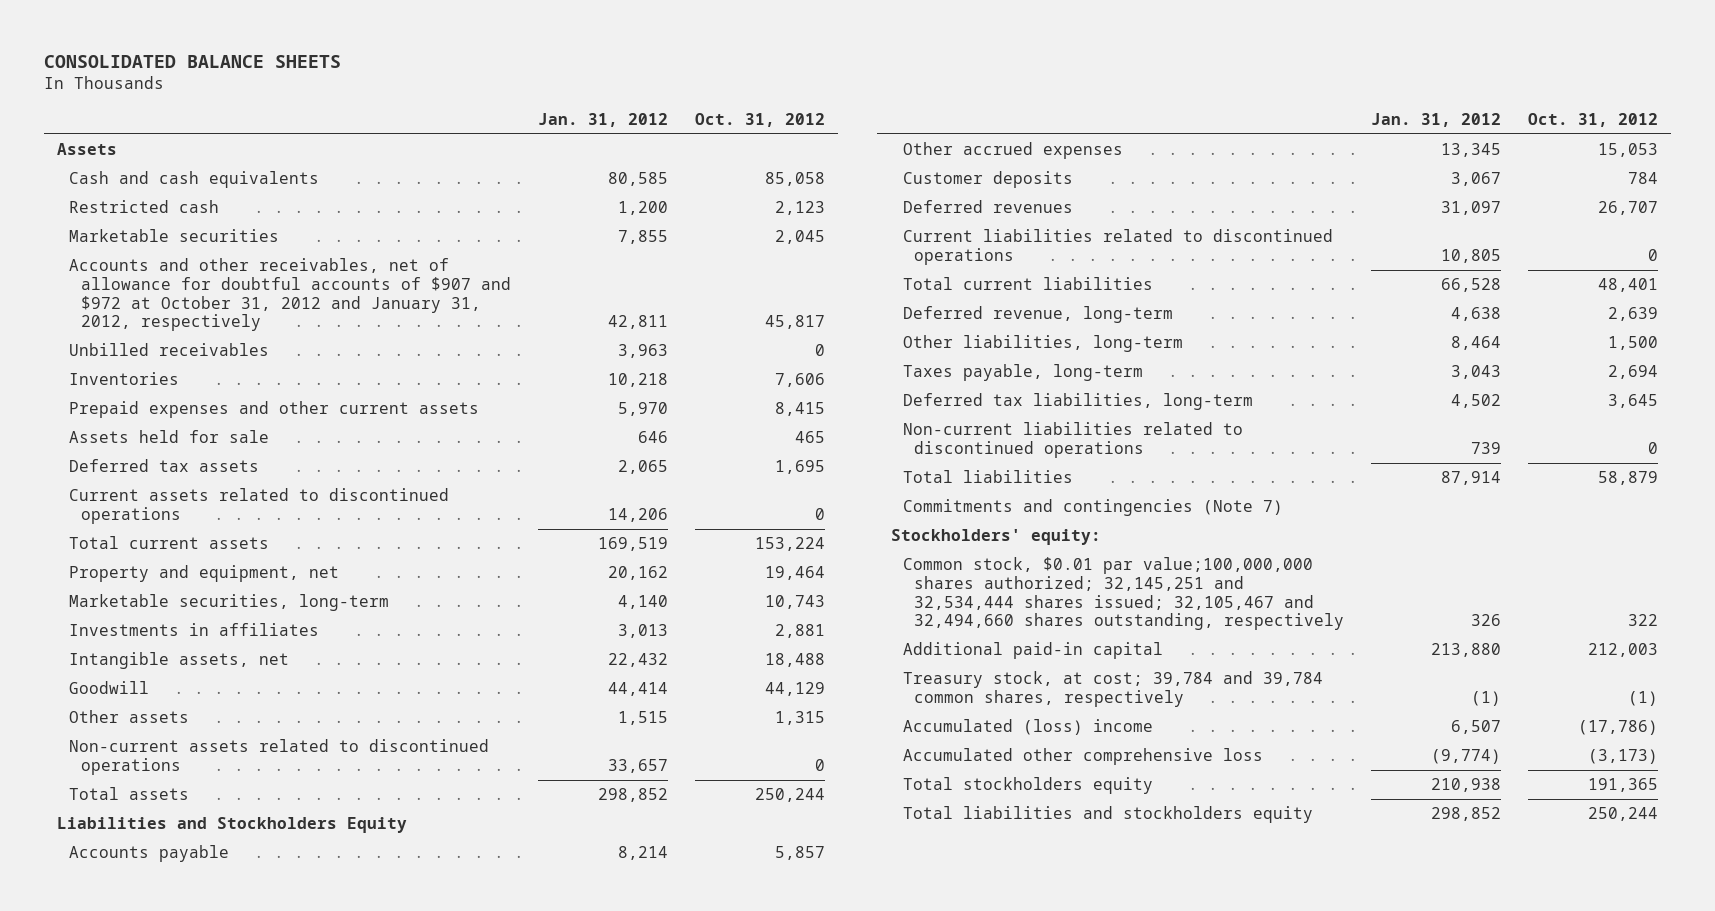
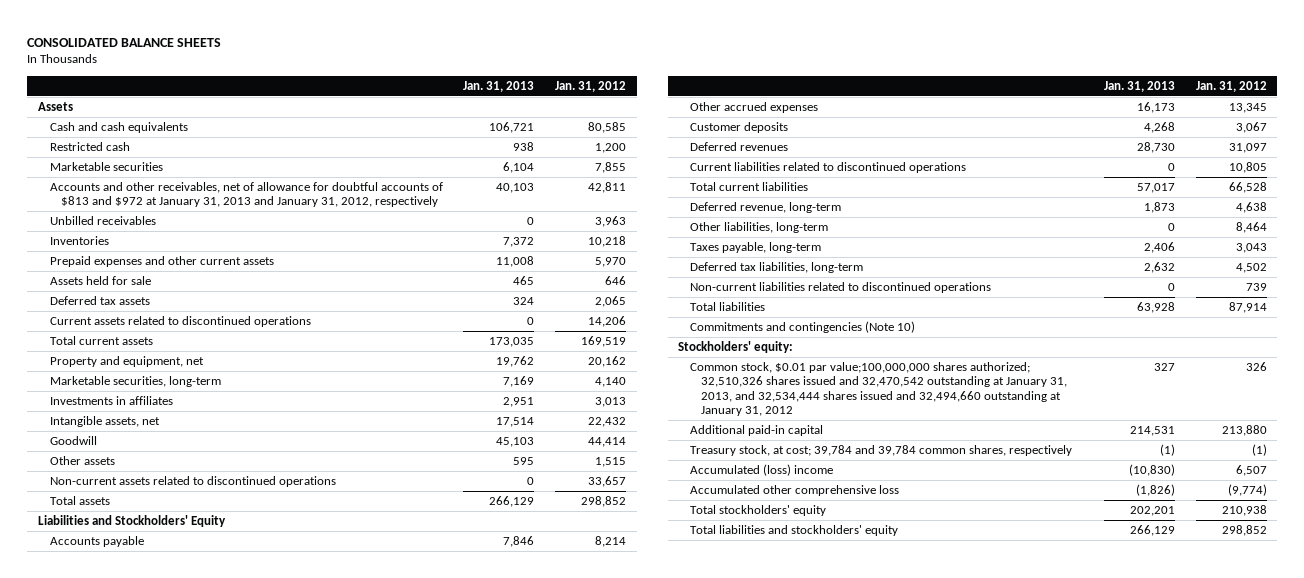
[694,113,825,128] Oct. 31, 2012 -> none
none -> [463,80,535,92] Jan. 31, 2013
[69,258,511,332] Accounts and other receivables, net of allowance for doubtful accounts of $907 and $972 at October 31, 2012 and January 31, 2012, respectively -> [49,182,443,208] Accounts and other receivables, net of allowance for doubtful accounts of $813 and $972 at January 31, 2013 and January 31, 2012, respectively
[57,817,408,834] Liabilities and Stockholders Equity -> [37,515,226,528] Liabilities and Stockholders' Equity
[902,499,1283,517] Commitments and contingencies (Note 7) -> [689,321,915,334] Commitments and contingencies (Note 10)
[902,557,1345,631] Common stock, $0.01 par value;100,000,000 shares authorized; 32,145,251 and 32,534,444 shares issued; 32,105,467 and 32,494,660 shares outstanding, respectively -> [689,362,1068,416] Common stock, $0.01 par value;100,000,000 shares authorized; 32,510,326 shares issued and 32,470,542 outstanding at January 31, 2013, and 32,534,444 shares issued and 32,494,660 outstanding at January 31, 2012
[902,777,1153,795] Total stockholders equity -> [689,505,826,517] Total stockholders' equity
[902,806,1313,824] Total liabilities and stockholders equity -> [689,525,898,537] Total liabilities and stockholders' equity

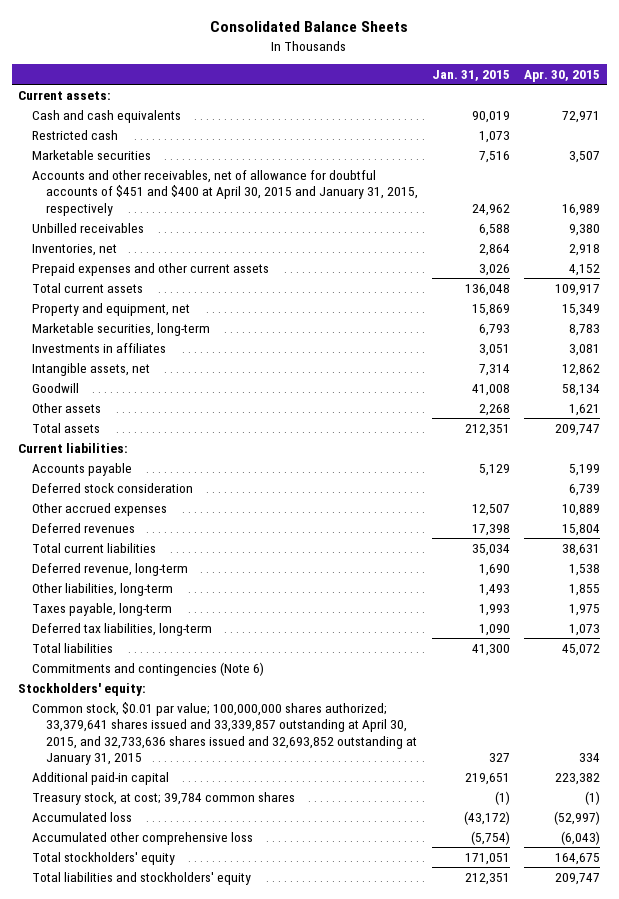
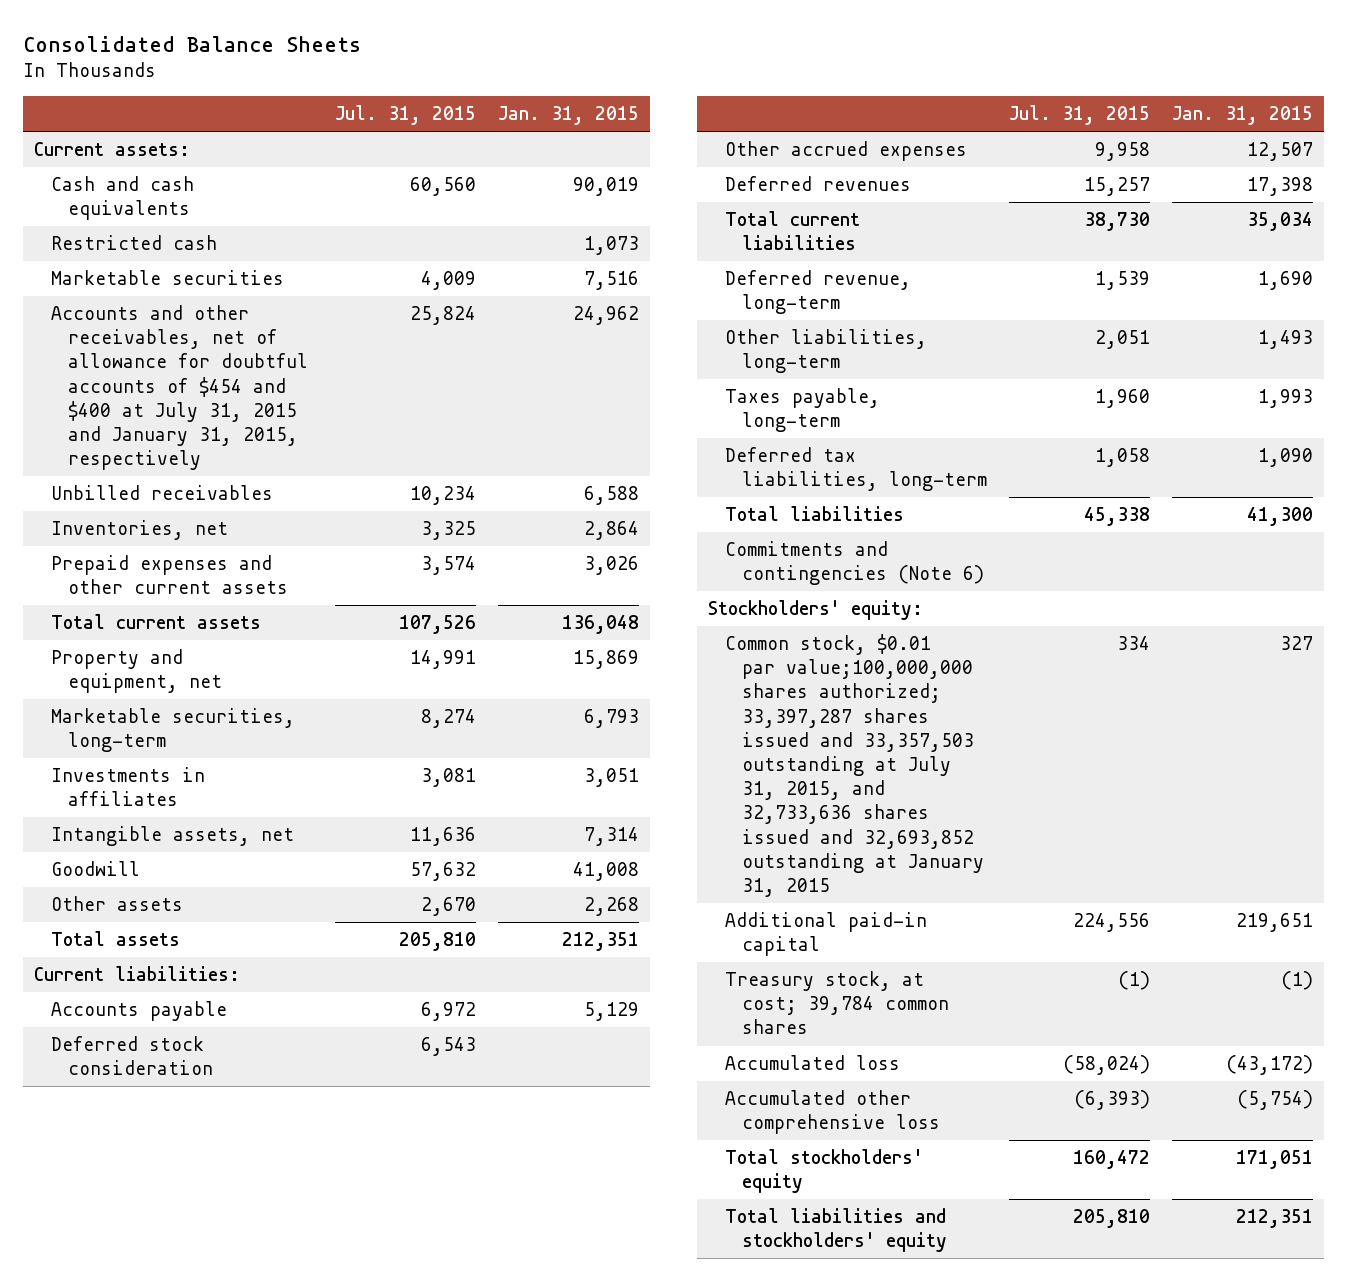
[524,69,601,82] Apr. 30, 2015 -> none
none -> [334,105,476,126] Jul. 31, 2015
[32,169,419,216] Accounts and other receivables, net of allowance for doubtful accounts of $451 and $400 at April 30, 2015 and January 31, 2015, respectively -> [50,305,308,471] Accounts and other receivables, net of allowance for doubtful accounts of $454 and $400 at July 31, 2015 and January 31, 2015, respectively
[32,701,418,766] Common stock, $0.01 par value; 100,000,000 shares authorized; 33,379,641 shares issued and 33,339,857 outstanding at April 30, 2015, and 32,733,636 shares issued and 32,693,852 outstanding at January 31, 2015 -> [724,634,985,898] Common stock, $0.01 par value;100,000,000 shares authorized; 33,397,287 shares issued and 33,357,503 outstanding at July 31, 2015, and 32,733,636 shares issued and 32,693,852 outstanding at January 31, 2015

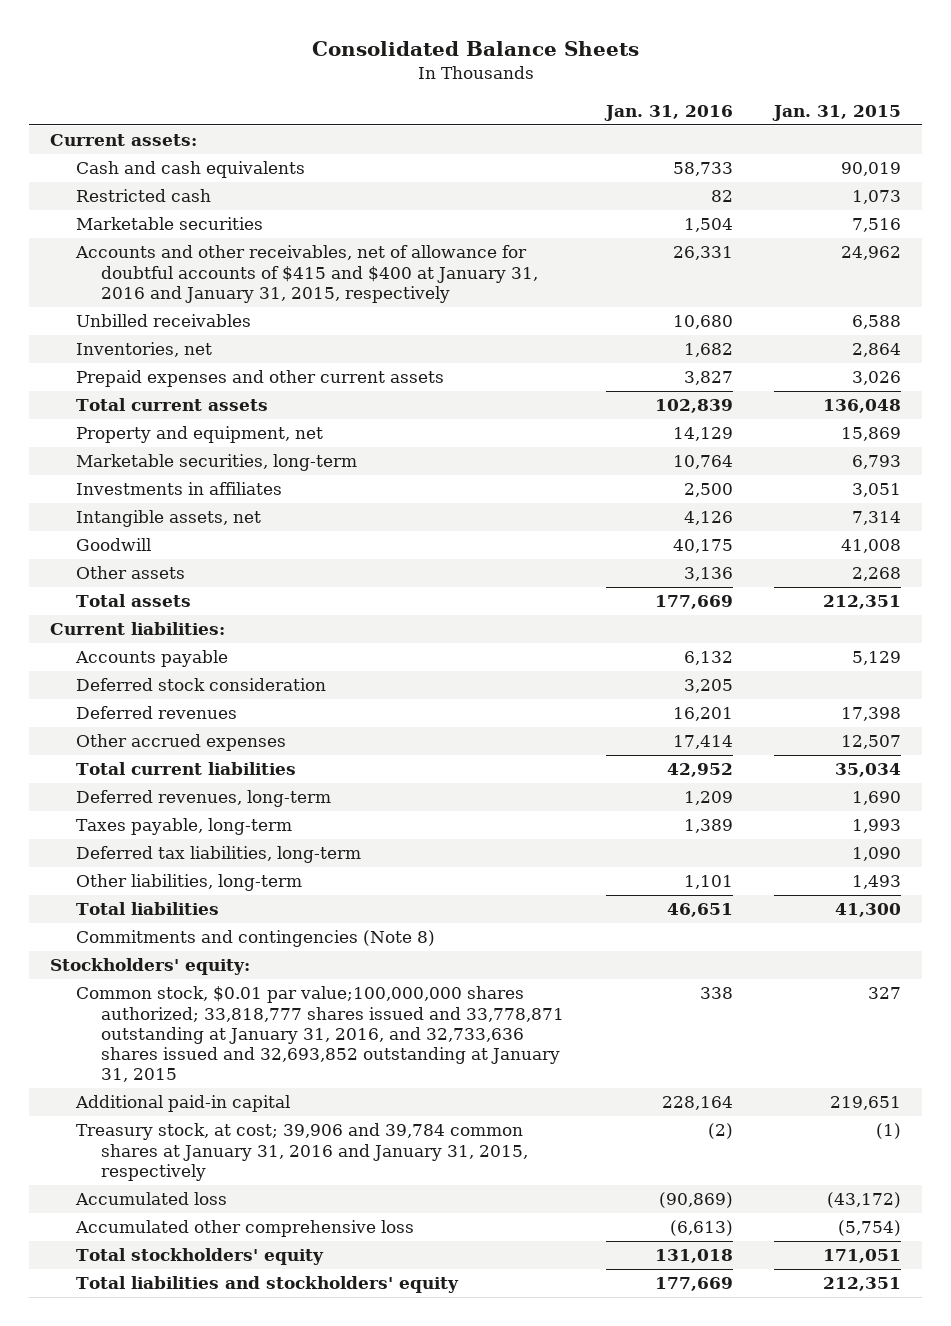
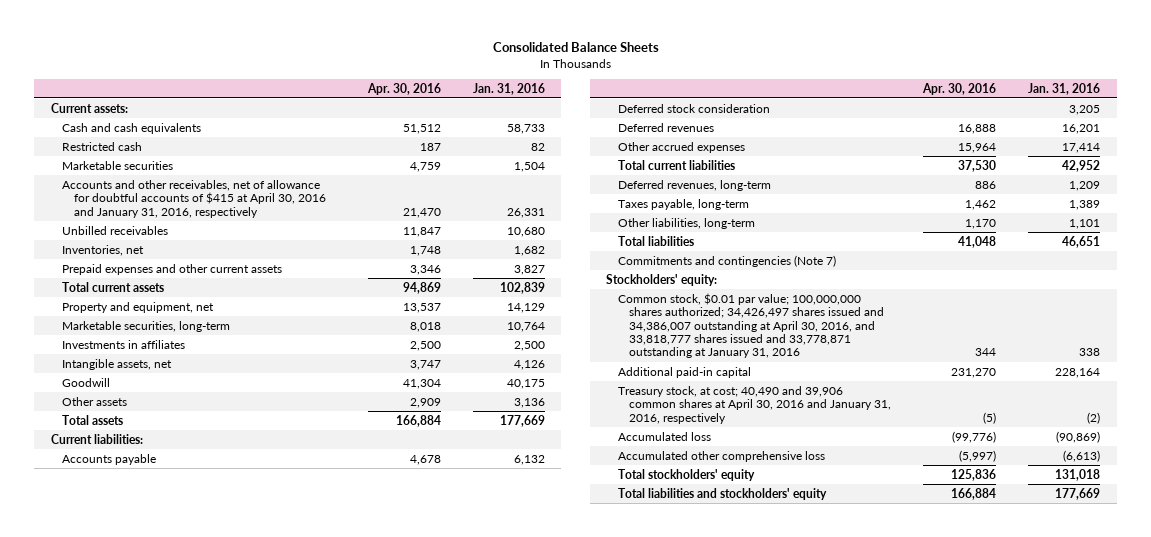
[772,104,902,121] Jan. 31, 2015 -> none
none -> [367,82,442,95] Apr. 30, 2016
[74,245,539,303] Accounts and other receivables, net of allowance for doubtful accounts of $415 and $400 at January 31, 2016 and January 31, 2015, respectively -> [62,179,327,218] Accounts and other receivables, net of allowance for doubtful accounts of $415 at April 30, 2016 and January 31, 2016, respectively
[75,846,361,864] Deferred tax liabilities, long-term -> none
[75,930,435,948] Commitments and contingencies (Note 8) -> [617,254,836,267] Commitments and contingencies (Note 7)
[75,986,565,1083] Common stock, $0.01 par value;100,000,000 shares authorized; 33,818,777 shares issued and 33,778,871 outstanding at January 31, 2016, and 32,733,636 shares issued and 32,693,852 outstanding at January 31, 2015 -> [617,292,885,359] Common stock, $0.01 par value; 100,000,000 shares authorized; 34,426,497 shares issued and 34,386,007 outstanding at April 30, 2016, and 33,818,777 shares issued and 33,778,871 outstanding at January 31, 2016
[75,1123,529,1181] Treasury stock, at cost; 39,906 and 39,784 common shares at January 31, 2016 and January 31, 2015, respectively -> [617,385,892,424] Treasury stock, at cost; 40,490 and 39,906 common shares at April 30, 2016 and January 31, 2016, respectively

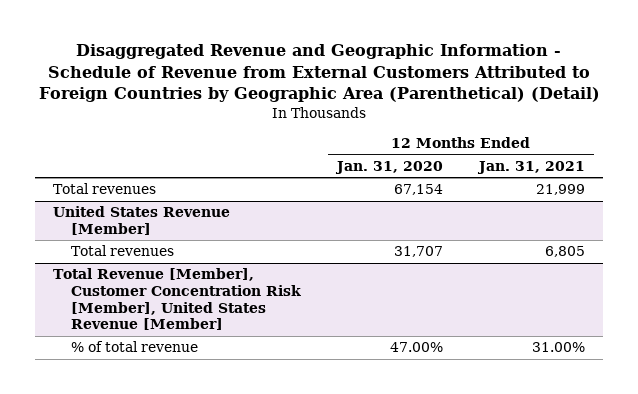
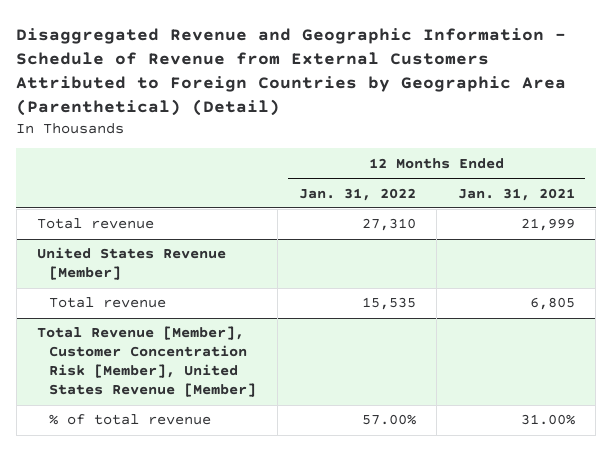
[335,160,444,174] Jan. 31, 2020 -> none
none -> [298,187,416,201] Jan. 31, 2022
[52,183,156,195] Total revenues -> [37,218,155,230] Total revenue
[70,245,174,257] Total revenues -> [49,297,167,309] Total revenue

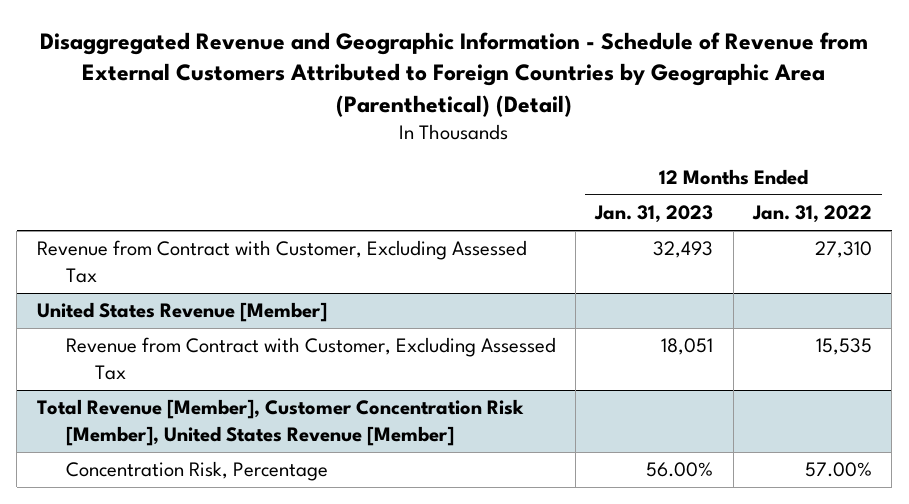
[457,187,575,201] Jan. 31, 2021 -> none
none -> [594,205,714,224] Jan. 31, 2023
[37,218,155,230] Total revenue -> [36,240,527,283] Revenue from Contract with Customer, Excluding Assessed Tax
[49,297,167,309] Total revenue -> [65,337,556,380] Revenue from Contract with Customer, Excluding Assessed Tax
[49,414,212,426] % of total revenue -> [65,461,328,482] Concentration Risk, Percentage

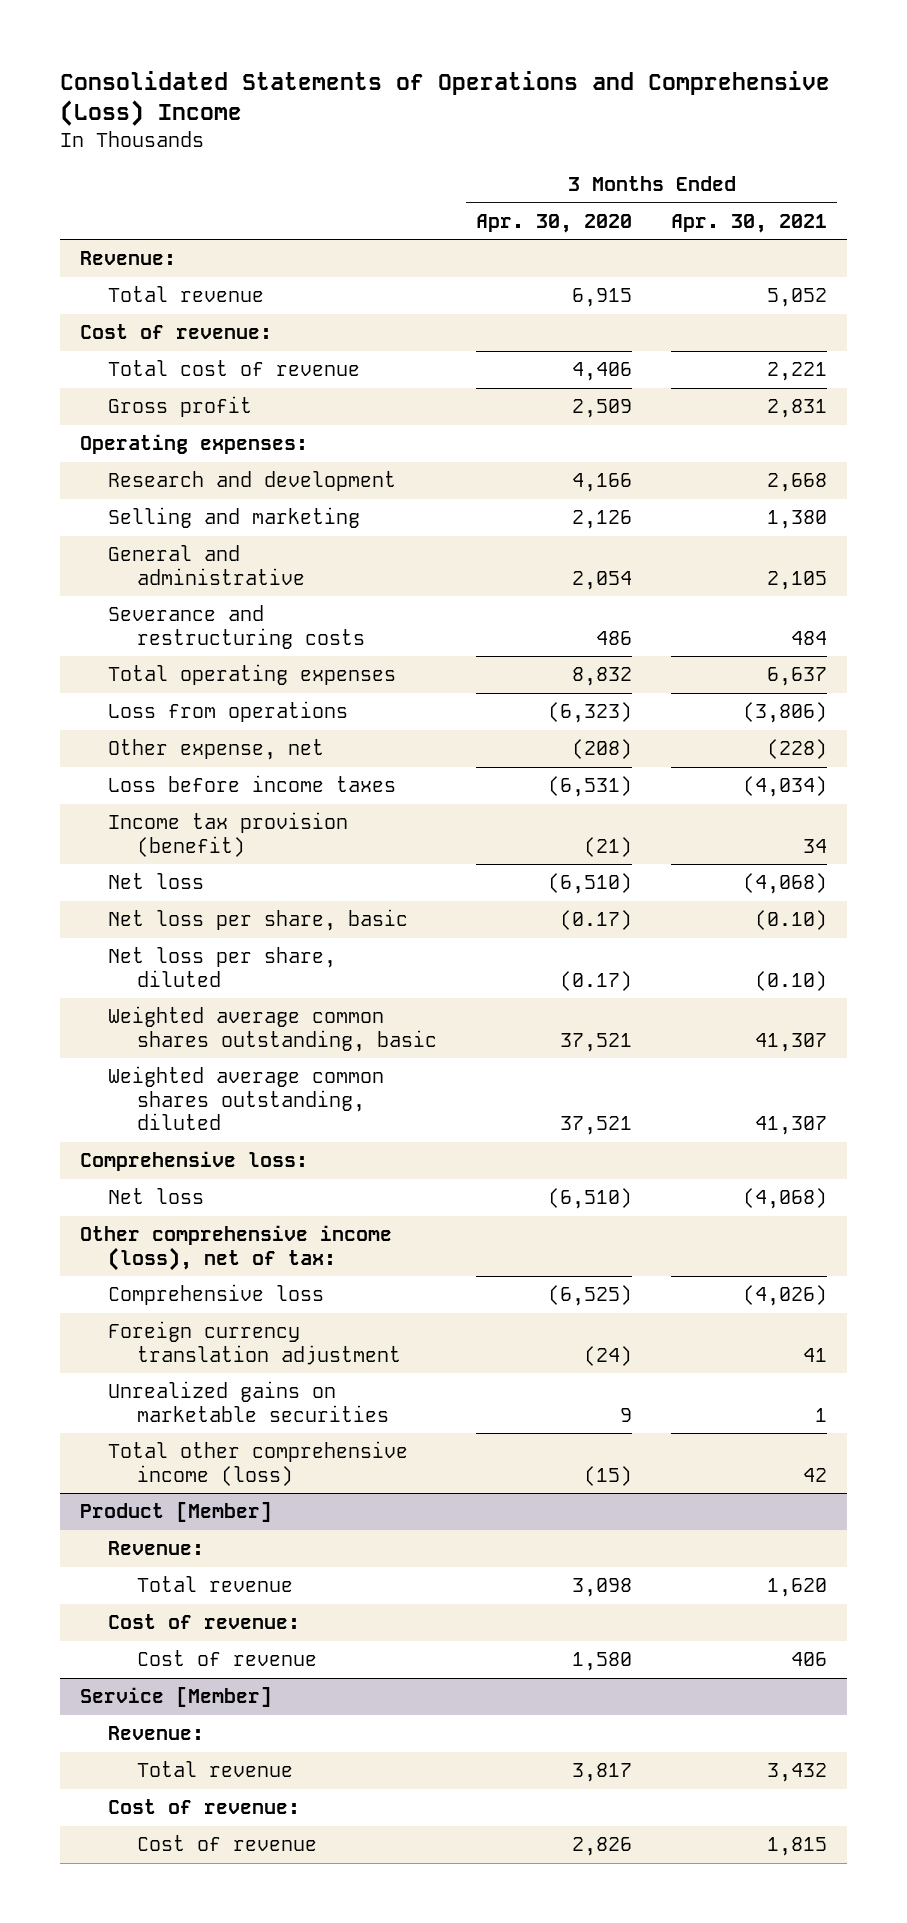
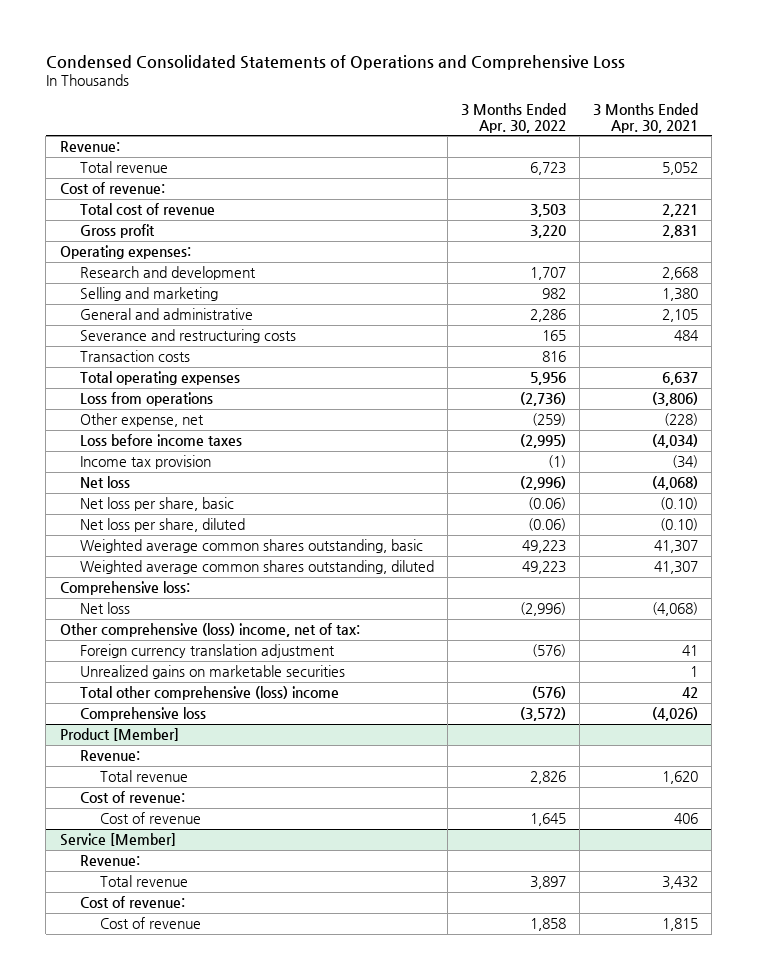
[60,71,831,127] Consolidated Statements of Operations and Comprehensive (Loss) Income -> [45,54,625,70] Condensed Consolidated Statements of Operations and Comprehensive Loss
[476,213,633,233] Apr. 30, 2020 -> none
none -> [461,102,567,133] 3 Months Ended Apr. 30, 2022
none -> [79,350,190,363] Transaction costs
[108,812,349,857] Income tax provision (benefit) -> [79,455,211,470] Income tax provision
[803,838,828,853] 34 -> [672,455,699,469] (34)
[79,1225,392,1271] Other comprehensive income (loss), net of tax: -> [59,623,360,638] Other comprehensive (loss) income, net of tax:
[108,1441,409,1486] Total other comprehensive income (loss) -> [79,686,339,701] Total other comprehensive (loss) income
[108,1284,325,1306] Comprehensive loss -> [79,707,206,722] Comprehensive loss

